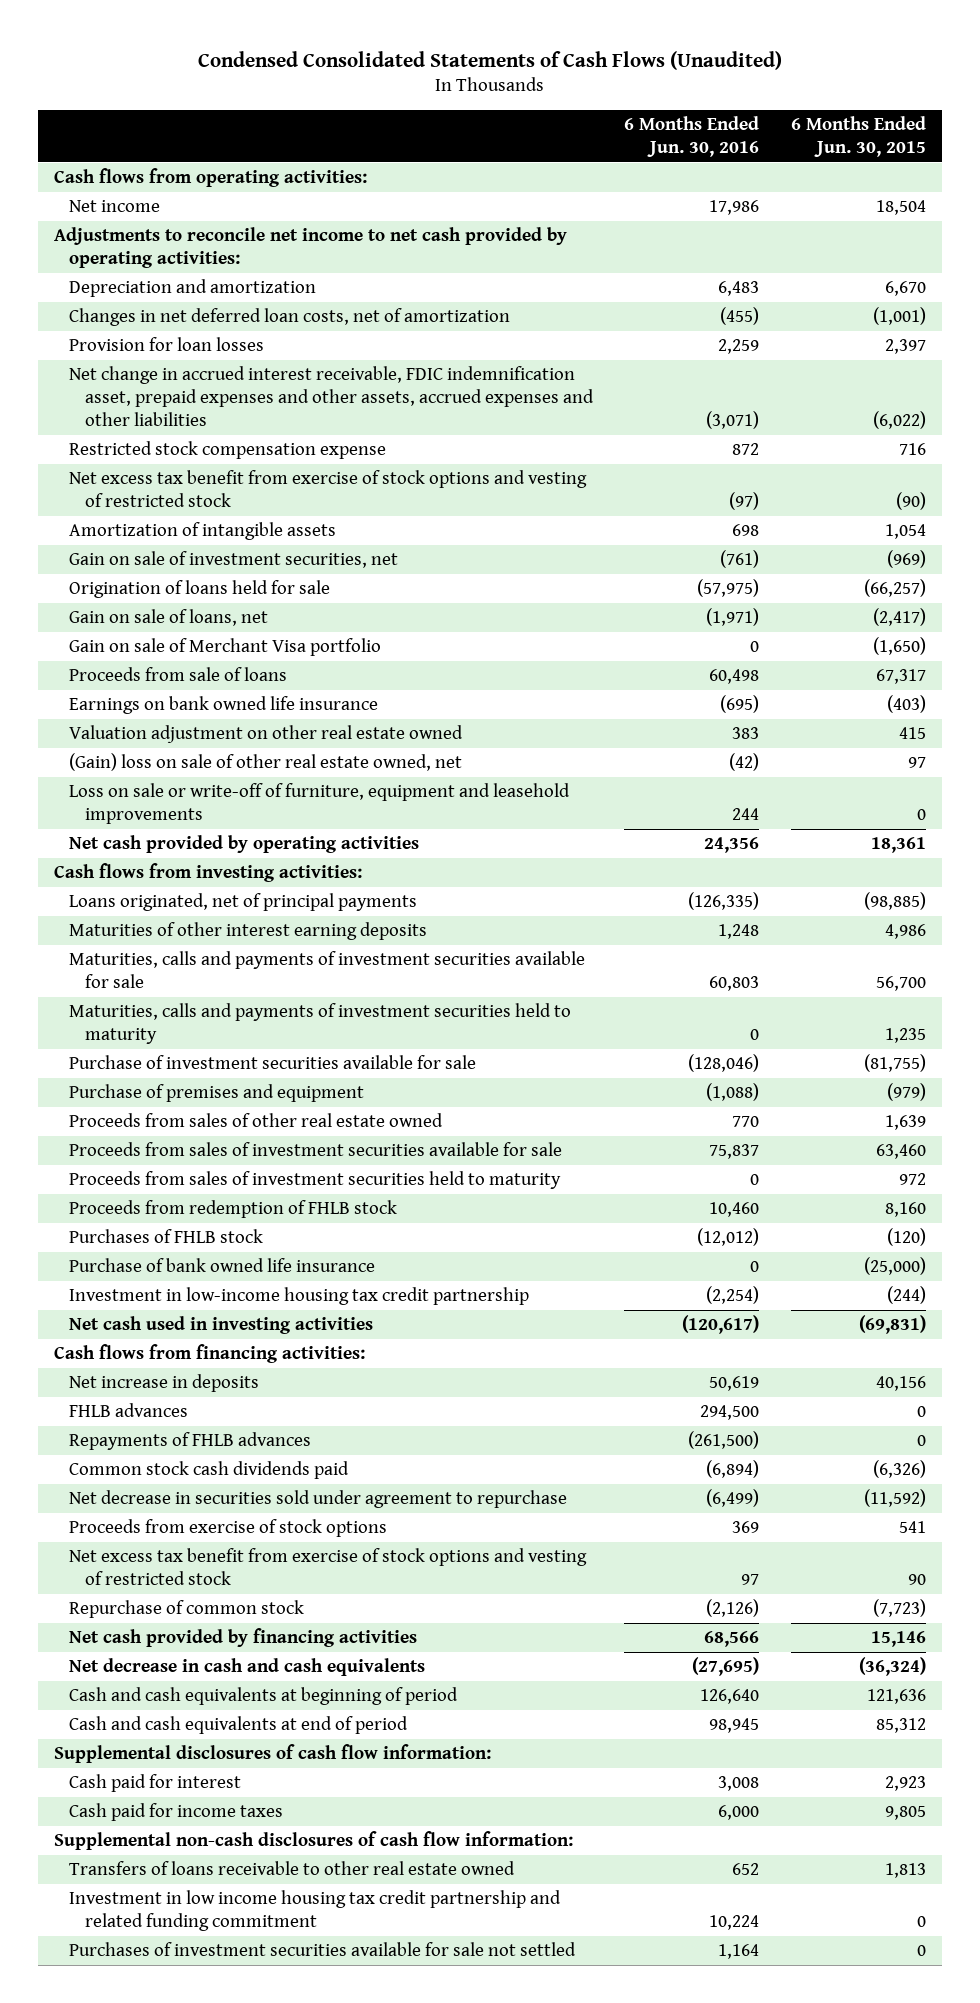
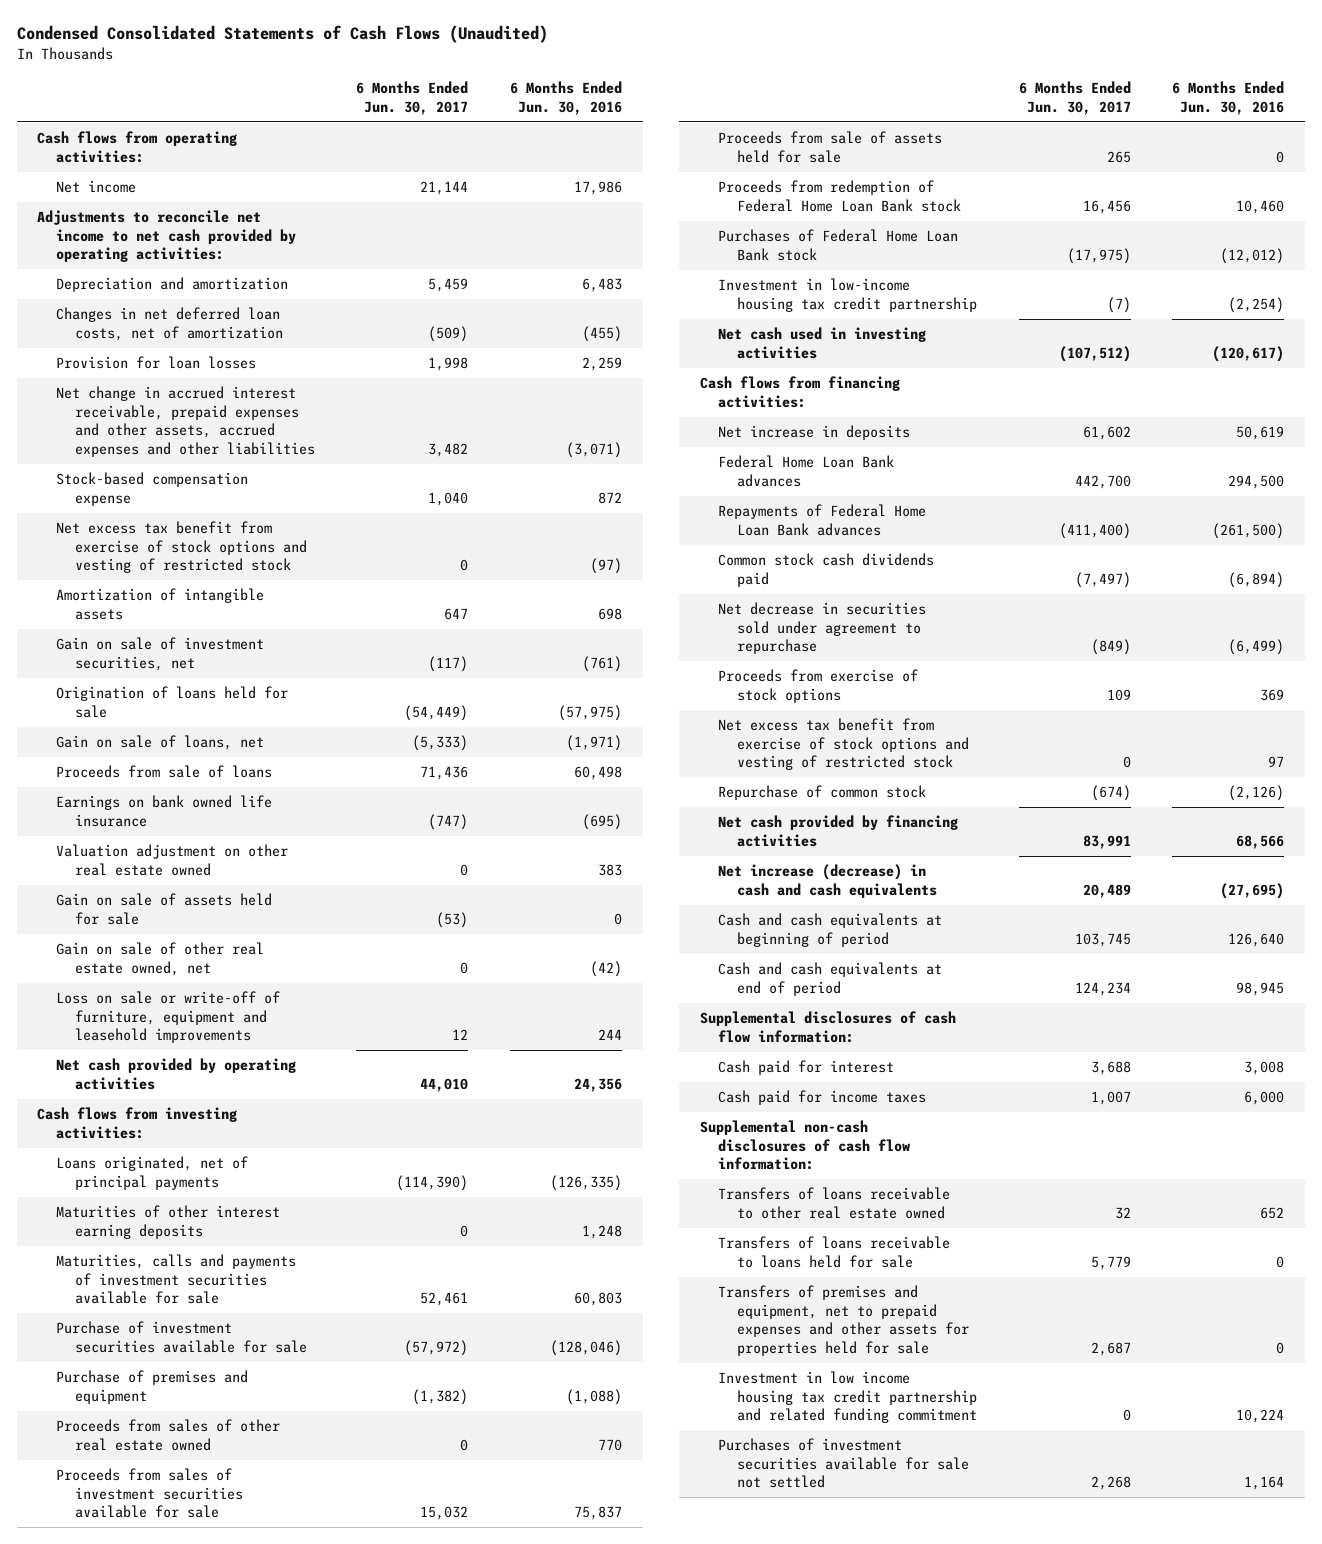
[791,116,927,158] 6 Months Ended Jun. 30, 2015 -> none
none -> [356,81,469,116] 6 Months Ended Jun. 30, 2017
[69,366,594,427] Net change in accrued interest receivable, FDIC indemnification asset, prepaid expenses and other assets, accrued expenses and other liabilities -> [55,386,315,458] Net change in accrued interest receivable, prepaid expenses and other assets, accrued expenses and other liabilities
[69,441,387,460] Restricted stock compensation expense -> [55,472,248,506] Stock-based compensation expense
[69,638,382,657] Gain on sale of Merchant Visa portfolio -> none
none -> [55,893,272,925] Gain on sale of assets held for sale
[69,753,463,772] (Gain) loss on sale of other real estate owned, net -> [55,942,264,976] Gain on sale of other real estate owned, net
[69,1003,572,1045] Maturities, calls and payments of investment securities held to maturity -> none
[69,1171,562,1190] Proceeds from sales of investment securities held to maturity -> none
[69,1258,376,1273] Purchase of bank owned life insurance -> none
none -> [718,131,943,163] Proceeds from sale of assets held for sale
[69,1200,398,1219] Proceeds from redemption of FHLB stock -> [718,180,961,212] Proceeds from redemption of Federal Home Loan Bank stock
[69,1229,264,1244] Purchases of FHLB stock -> [718,229,959,261] Purchases of Federal Home Loan Bank stock
[69,1403,189,1418] FHLB advances -> [718,455,895,487] Federal Home Loan Bank advances
[69,1432,312,1451] Repayments of FHLB advances -> [718,504,927,536] Repayments of Federal Home Loan Bank advances
[69,1658,426,1677] Net decrease in cash and cash equivalents -> [718,864,937,898] Net increase (decrease) in cash and cash equivalents
none -> [718,1236,951,1268] Transfers of loans receivable to loans held for sale
none -> [718,1285,969,1357] Transfers of premises and equipment, net to prepaid expenses and other assets for properties held for sale

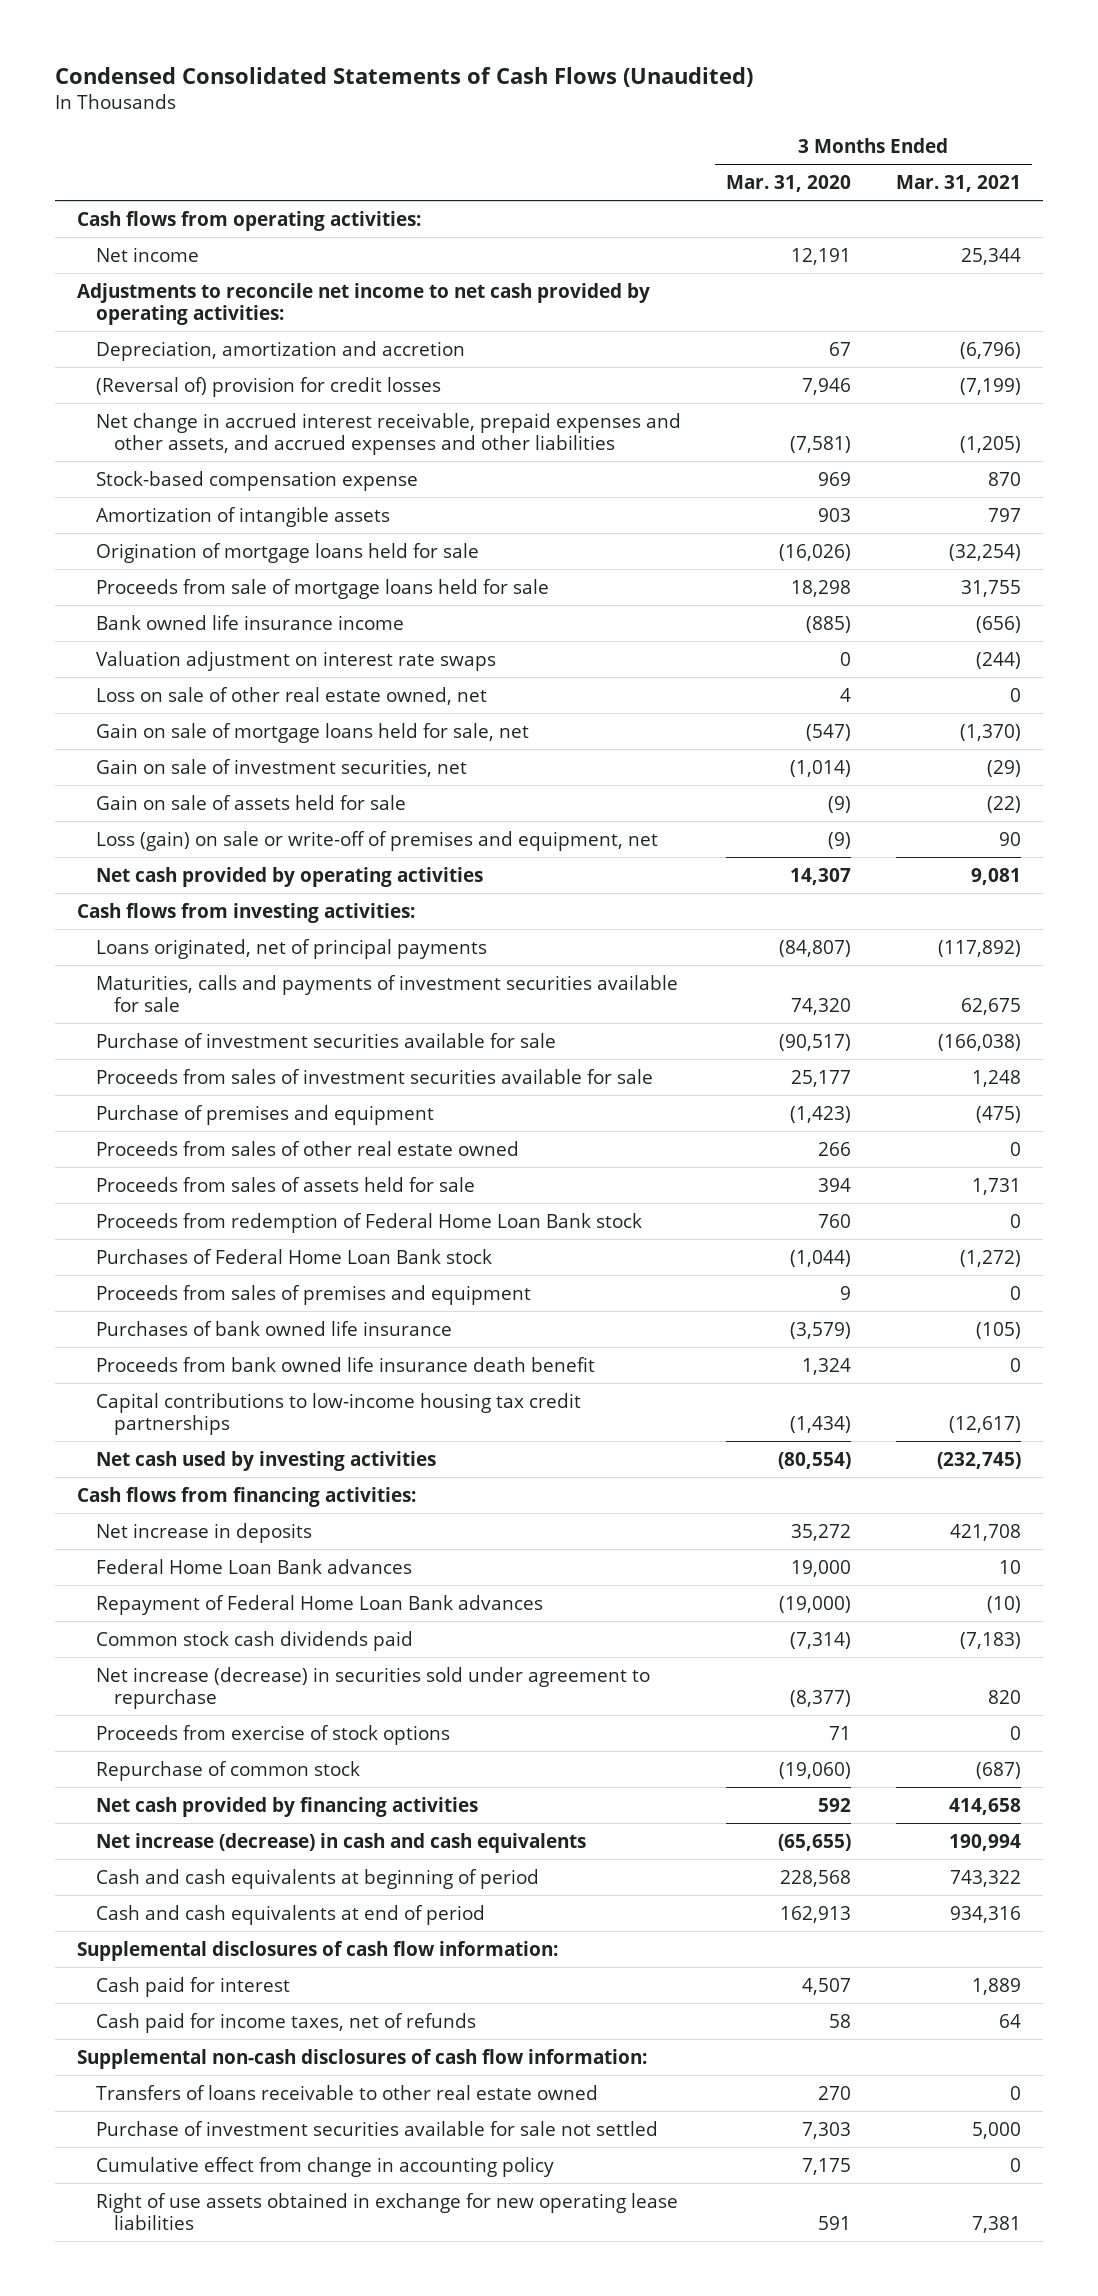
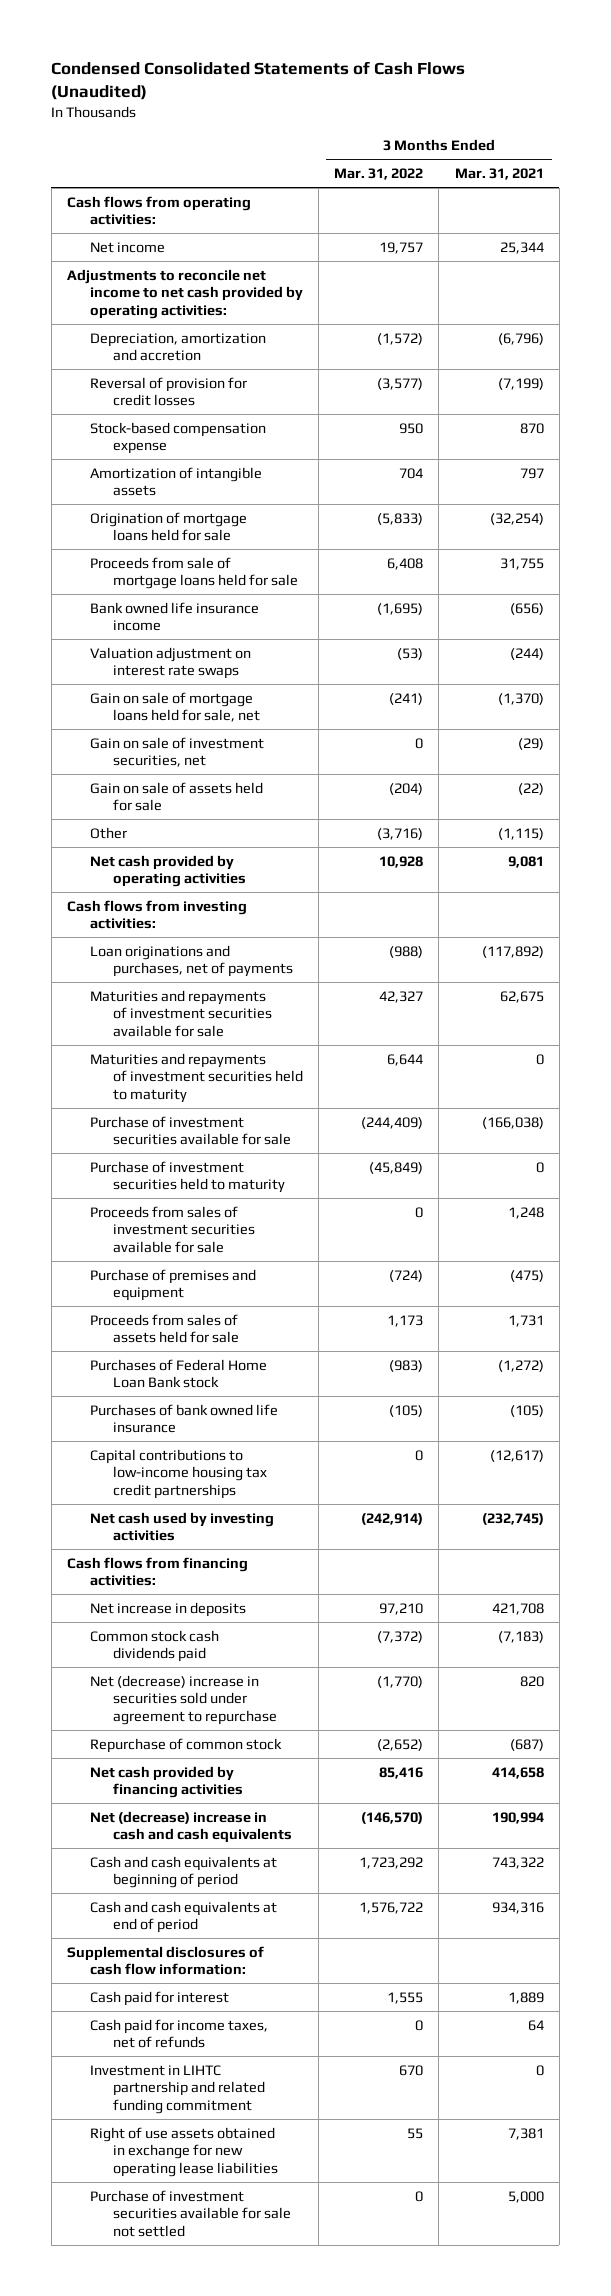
[725,174,851,192] Mar. 31, 2020 -> none
none -> [334,168,424,181] Mar. 31, 2022
[95,412,681,455] Net change in accrued interest receivable, prepaid expenses and other assets, and accrued expenses and other liabilities -> none
[95,376,441,397] (Reversal of) provision for credit losses -> [89,376,247,407] Reversal of provision for credit losses
[95,686,487,705] Loss on sale of other real estate owned, net -> none
[95,830,658,851] Loss (gain) on sale or write-off of premises and equipment, net -> none
none -> [89,826,127,839] Other
[95,938,487,959] Loans originated, net of principal payments -> [89,944,293,978] Loan originations and purchases, net of payments
[95,974,678,1012] Maturities, calls and payments of investment securities available for sale -> [89,989,272,1037] Maturities and repayments of investment securities available for sale
none -> [89,1052,303,1103] Maturities and repayments of investment securities held to maturity
none -> [89,1160,285,1194] Purchase of investment securities held to maturity
[95,1140,519,1156] Proceeds from sales of other real estate owned -> none
[95,1212,642,1233] Proceeds from redemption of Federal Home Loan Bank stock -> none
[95,1284,531,1305] Proceeds from sales of premises and equipment -> none
[95,1356,595,1372] Proceeds from bank owned life insurance death benefit -> none
[95,1558,412,1574] Federal Home Loan Bank advances -> none
[95,1594,543,1615] Repayment of Federal Home Loan Bank advances -> none
[95,1724,450,1745] Proceeds from exercise of stock options -> none
[95,1666,650,1709] Net increase (decrease) in securities sold under agreement to repurchase -> [89,1674,277,1725] Net (decrease) increase in securities sold under agreement to repurchase
[95,1832,586,1853] Net increase (decrease) in cash and cash equivalents -> [89,1810,292,1844] Net (decrease) increase in cash and cash equivalents
[77,2048,648,2069] Supplemental non-cash disclosures of cash flow information: -> none
[95,2084,598,2100] Transfers of loans receivable to other real estate owned -> none
[95,2156,554,2177] Cumulative effect from change in accounting policy -> none
none -> [89,2064,265,2114] Investment in LIHTC partnership and related funding commitment
[95,2120,658,2136] Purchase of investment securities available for sale not settled -> [89,2189,291,2237] Purchase of investment securities available for sale not settled

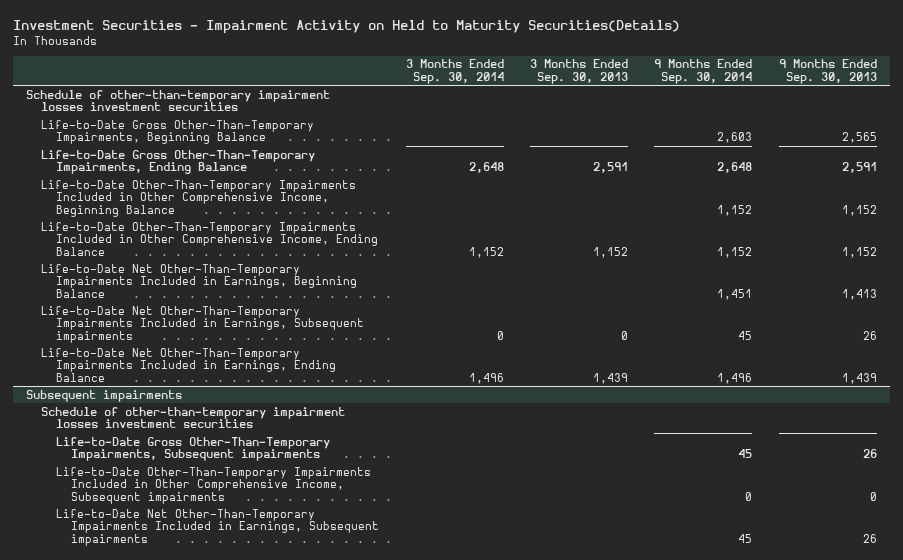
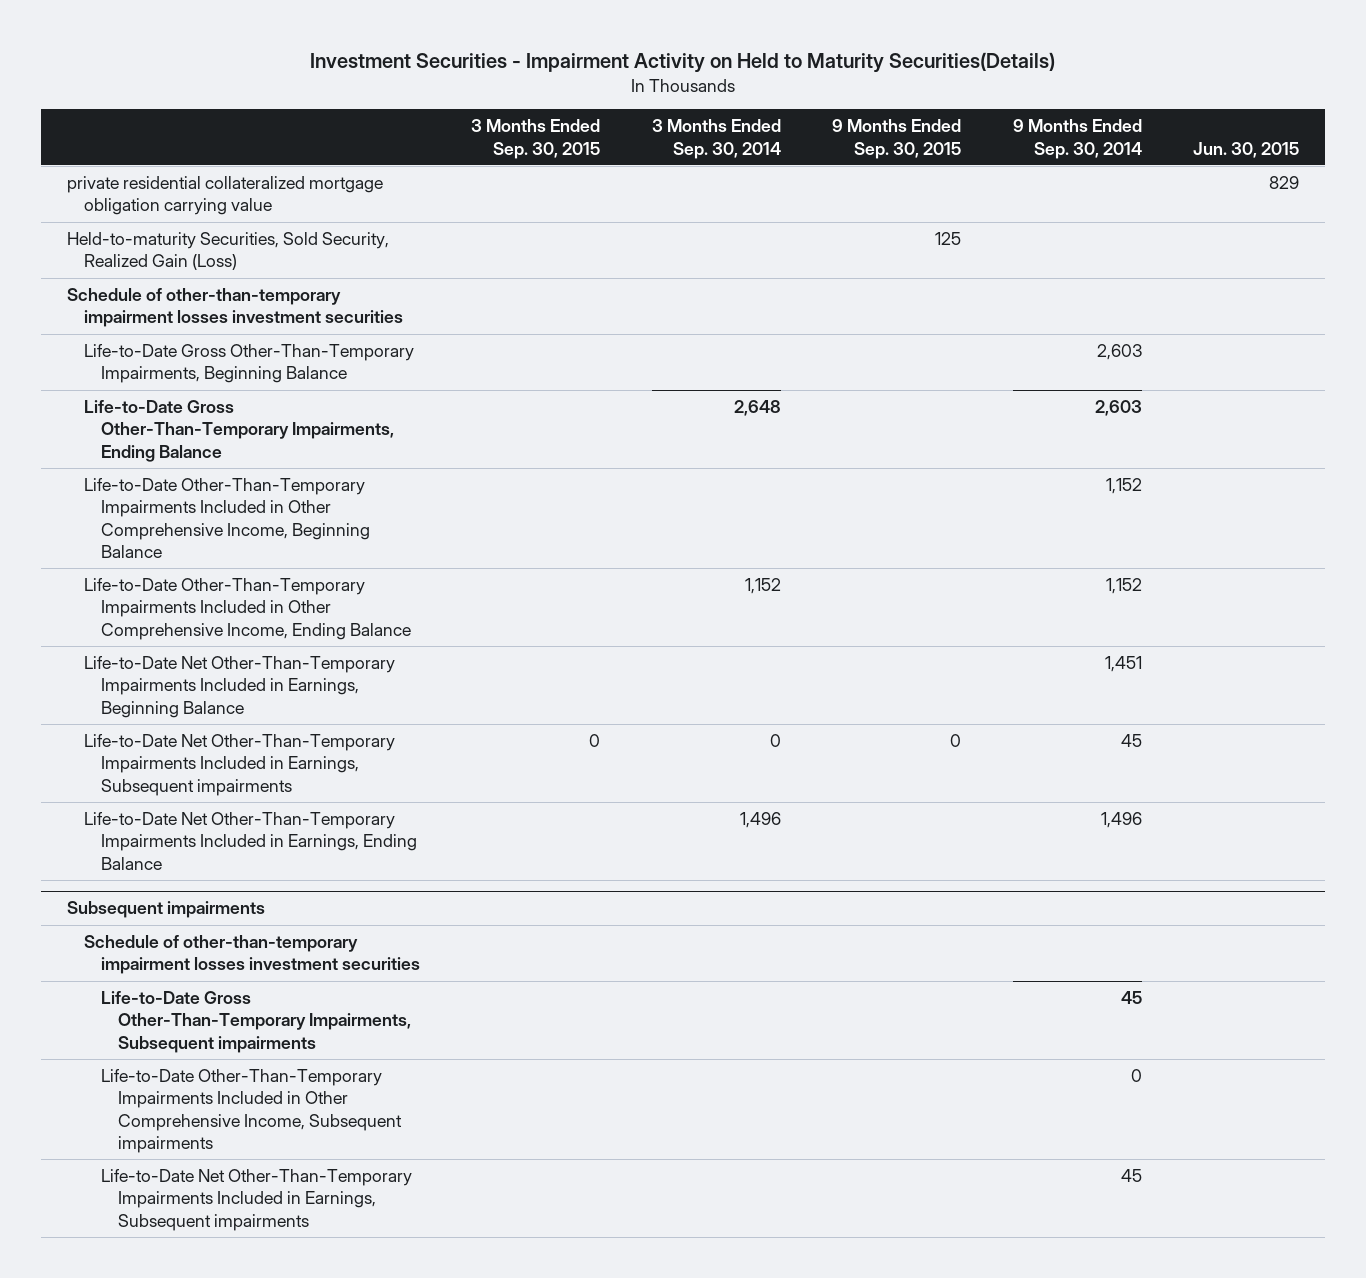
[530,59,629,84] 3 Months Ended Sep. 30, 2013 -> none
[778,59,877,84] 9 Months Ended Sep. 30, 2013 -> none
none -> [471,119,601,159] 3 Months Ended Sep. 30, 2015
none -> [832,119,962,159] 9 Months Ended Sep. 30, 2015
none -> [1193,141,1300,158] Jun. 30, 2015
none -> [67,176,384,216] private residential collateralized mortgage obligation carrying value
none -> [67,232,390,271] Held-to-maturity Securities, Sold Security, Realized Gain (Loss)
[717,162,753,174] 2,648 -> [1094,400,1142,417] 2,603

